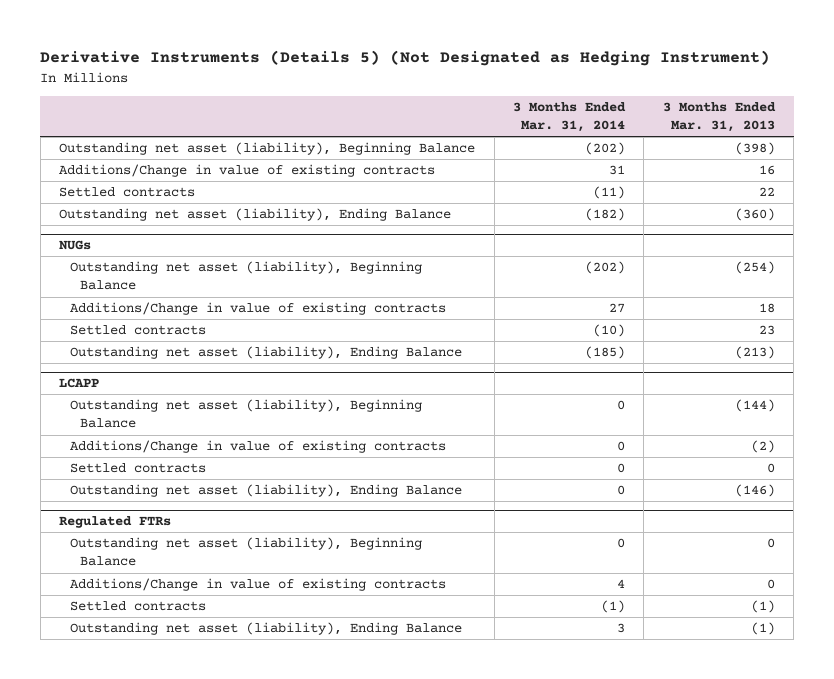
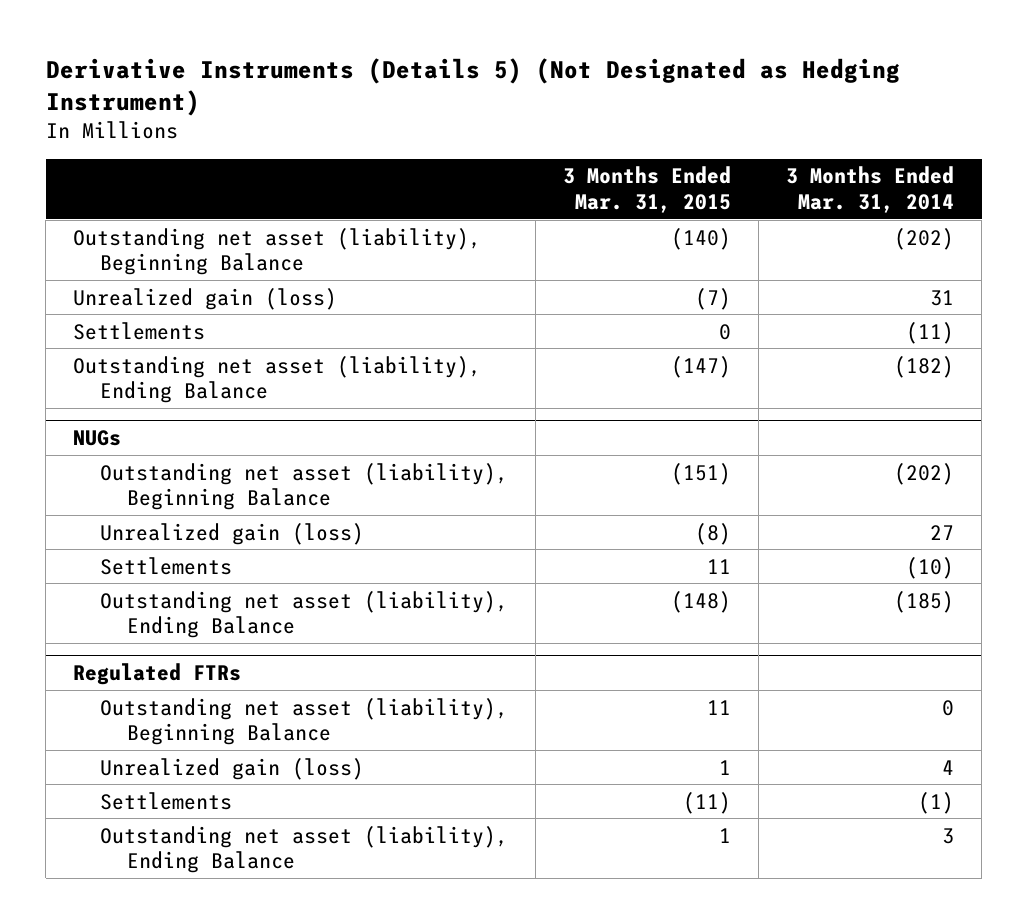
[662,102,776,133] 3 Months Ended Mar. 31, 2013 -> none
none -> [563,166,732,213] 3 Months Ended Mar. 31, 2015
[59,164,436,178] Additions/Change in value of existing contracts -> none
none -> [73,287,338,310] Unrealized gain (loss)
[59,187,196,198] Settled contracts -> [73,321,206,340] Settlements
[69,302,446,316] Additions/Change in value of existing contracts -> none
none -> [99,522,364,545] Unrealized gain (loss)
[69,325,206,336] Settled contracts -> [99,556,232,575] Settlements
[59,378,100,389] LCAPP -> none
[69,399,422,429] Outstanding net asset (liability), Beginning Balance -> none
[69,440,446,454] Additions/Change in value of existing contracts -> none
[69,463,206,474] Settled contracts -> none
[69,484,462,498] Outstanding net asset (liability), Ending Balance -> none
[69,578,446,592] Additions/Change in value of existing contracts -> none
none -> [99,757,364,780] Unrealized gain (loss)
[69,601,206,612] Settled contracts -> [99,791,232,810] Settlements

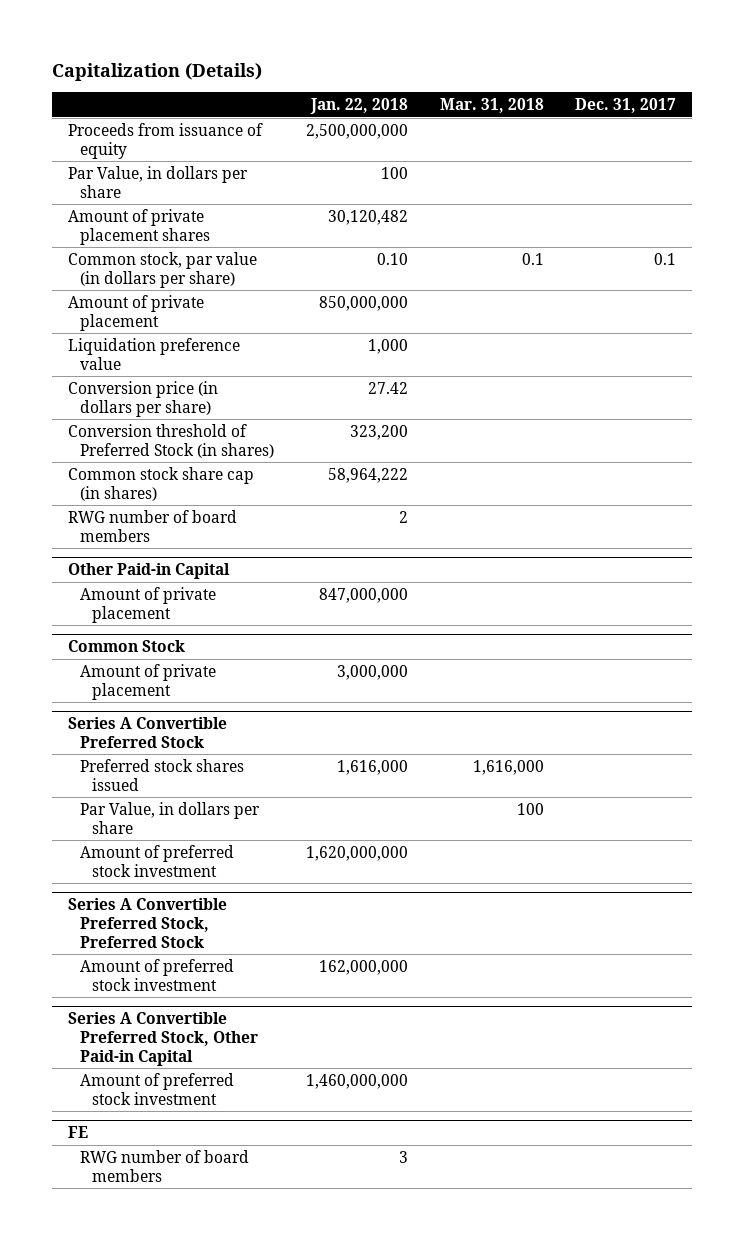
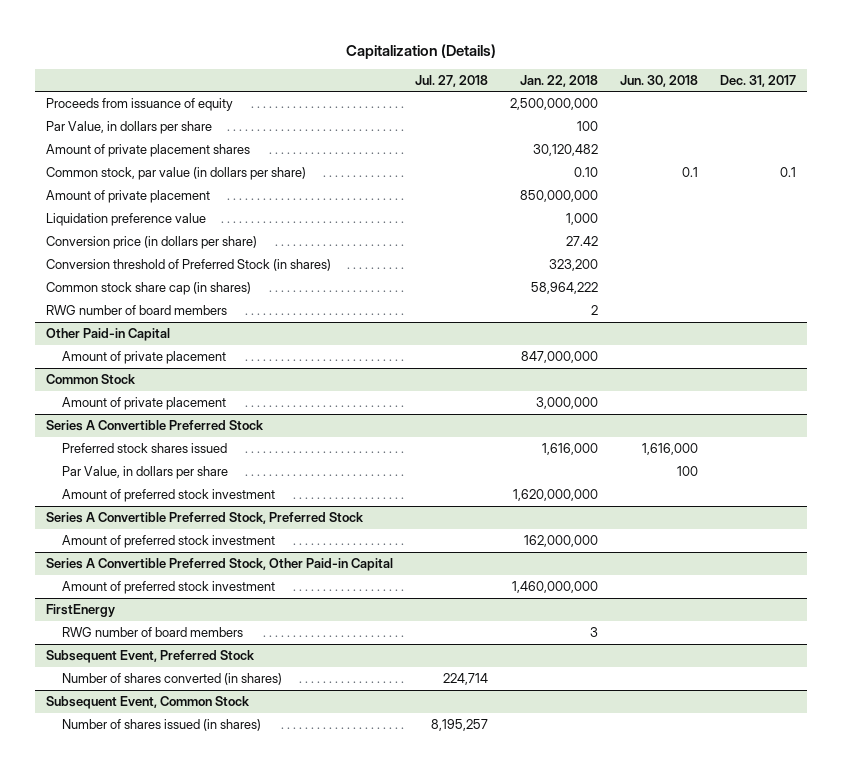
[439,98,544,114] Mar. 31, 2018 -> none
none -> [415,74,489,87] Jul. 27, 2018
none -> [620,74,699,87] Jun. 30, 2018
[68,1126,89,1139] FE -> [46,604,116,618] FirstEnergy
none -> [46,650,256,664] Subsequent Event, Preferred Stock
none -> [62,673,283,686] Number of shares converted (in shares)
none -> [46,696,251,710] Subsequent Event, Common Stock
none -> [62,719,262,732] Number of shares issued (in shares)

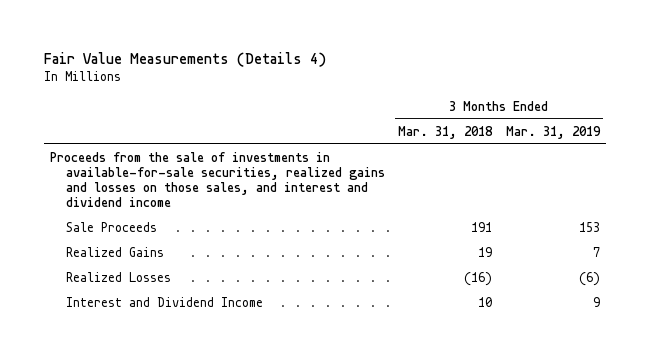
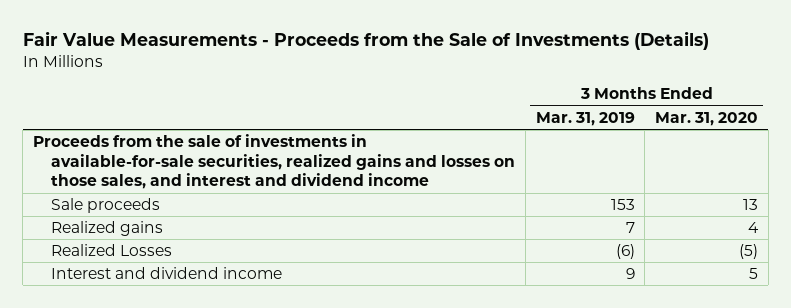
[43,51,326,67] Fair Value Measurements (Details 4) -> [22,31,709,51] Fair Value Measurements - Proceeds from the Sale of Investments (Details)
[398,125,494,139] Mar. 31, 2018 -> none
none -> [655,111,759,126] Mar. 31, 2020
[66,221,158,232] Sale Proceeds -> [50,198,160,214] Sale proceeds
[66,246,165,257] Realized Gains -> [50,221,163,237] Realized gains
[66,296,264,307] Interest and Dividend Income -> [50,267,282,280] Interest and dividend income

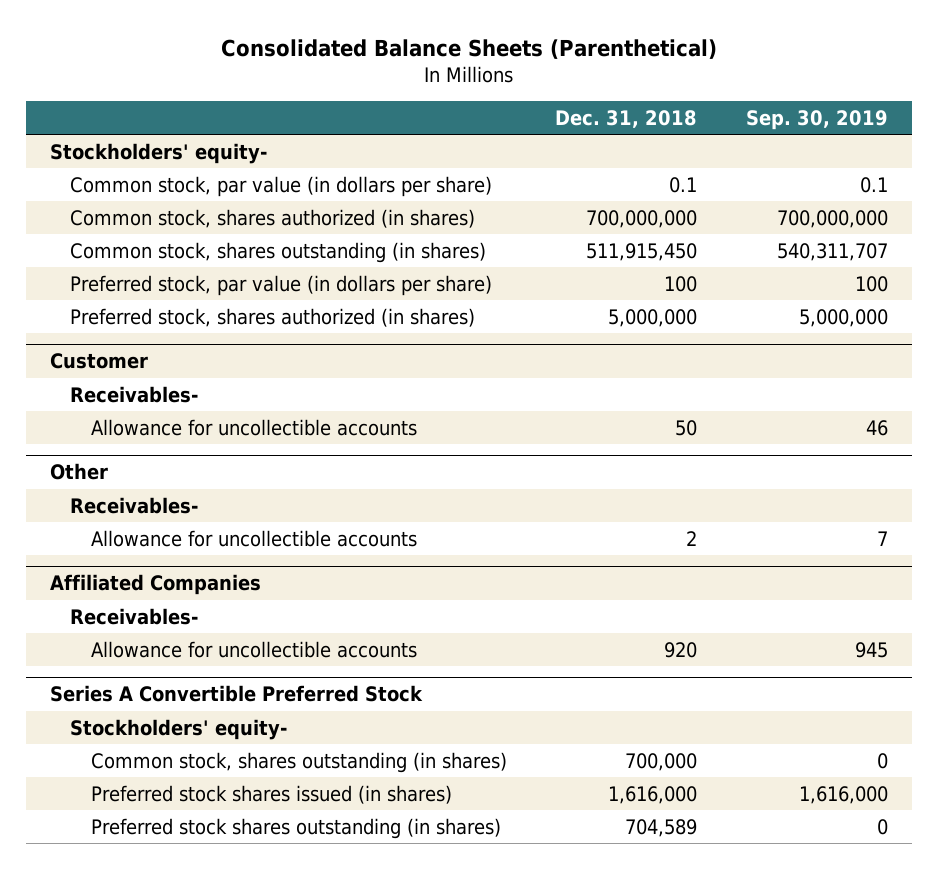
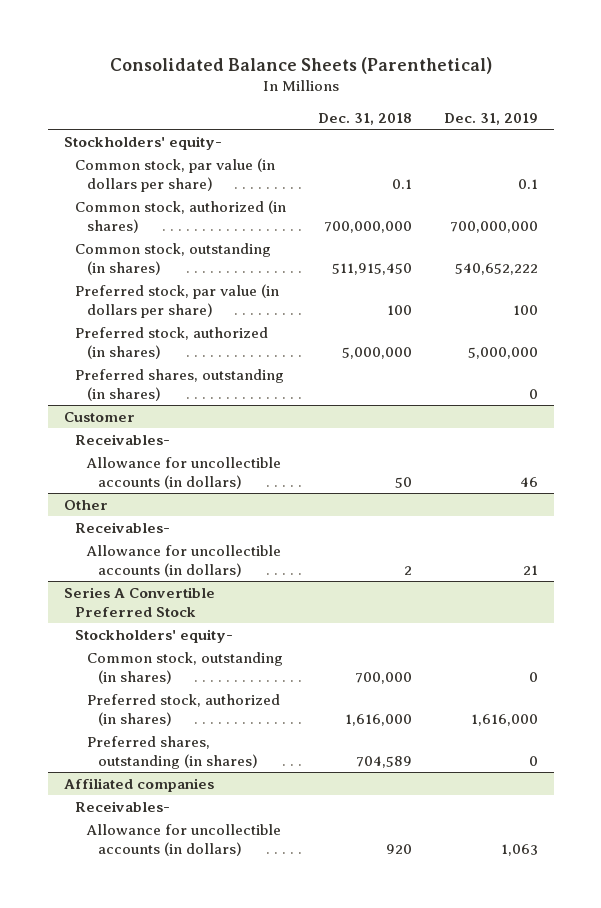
[745,109,888,130] Sep. 30, 2019 -> none
none -> [443,113,538,126] Dec. 31, 2019
[70,208,476,228] Common stock, shares authorized (in shares) -> [75,199,287,233] Common stock, authorized (in shares)
[70,241,487,263] Common stock, shares outstanding (in shares) -> [75,242,272,275] Common stock, outstanding (in shares)
[70,307,476,327] Preferred stock, shares authorized (in shares) -> [75,326,269,359] Preferred stock, authorized (in shares)
none -> [75,368,285,401] Preferred shares, outstanding (in shares)
[91,418,418,436] Allowance for uncollectible accounts -> [85,456,281,489] Allowance for uncollectible accounts (in dollars)
[49,574,261,596] Affiliated Companies -> none
[70,607,199,625] Receivables- -> none
[91,640,418,658] Allowance for uncollectible accounts -> none
[91,529,418,547] Allowance for uncollectible accounts -> [85,544,281,577] Allowance for uncollectible accounts (in dollars)
[91,751,508,773] Common stock, shares outstanding (in shares) -> [86,651,283,684] Common stock, outstanding (in shares)
[91,784,453,804] Preferred stock shares issued (in shares) -> [86,693,280,726] Preferred stock, authorized (in shares)
[91,817,502,839] Preferred stock shares outstanding (in shares) -> [86,735,259,769] Preferred shares, outstanding (in shares)
none -> [63,777,214,792] Affiliated companies
none -> [75,800,171,812] Receivables-
none -> [85,823,281,856] Allowance for uncollectible accounts (in dollars)

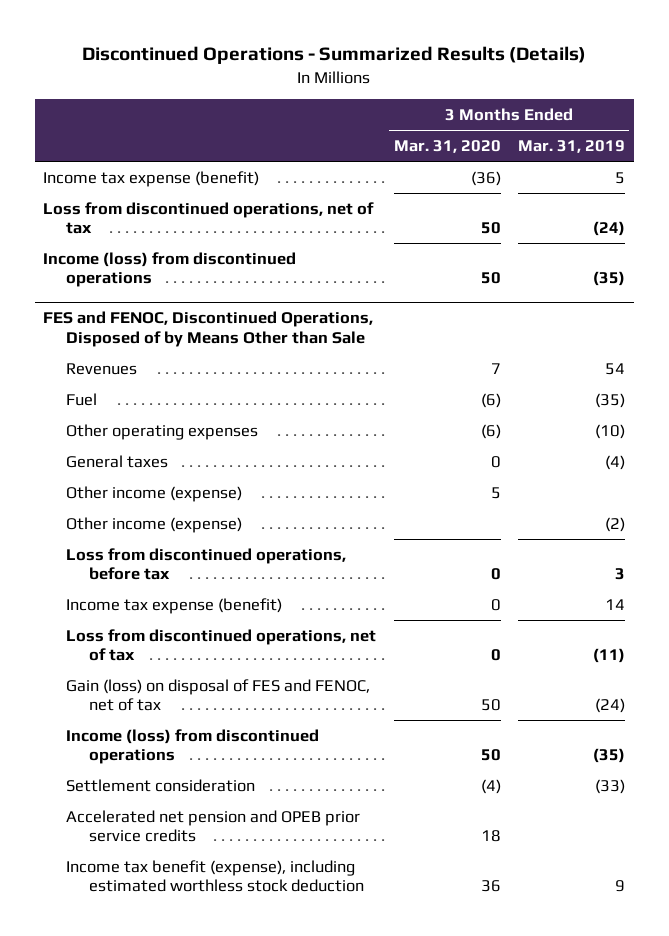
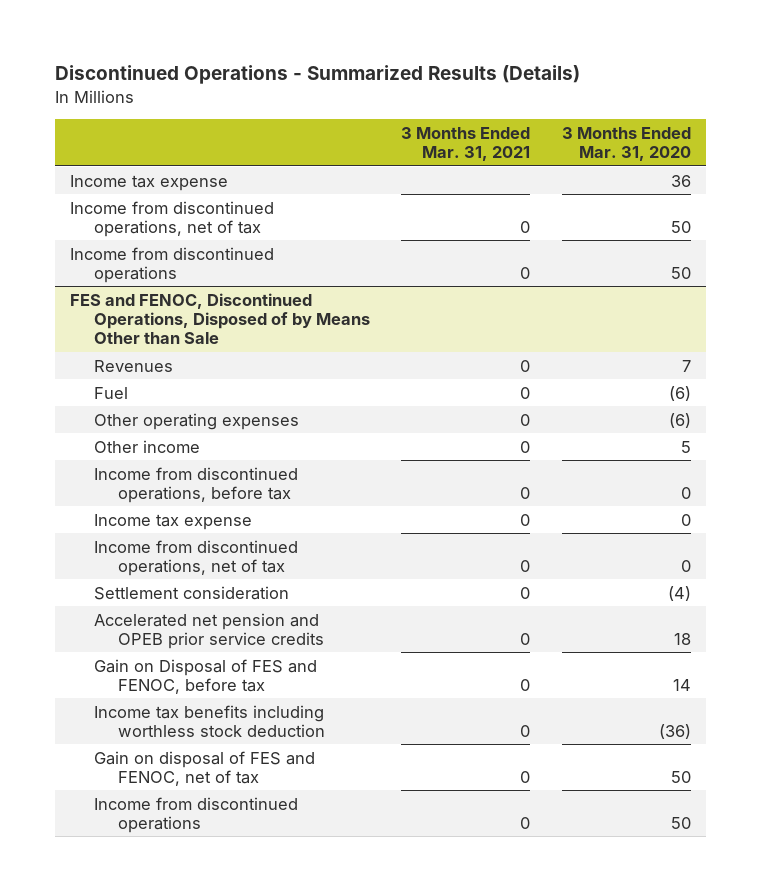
[518,140,626,154] Mar. 31, 2019 -> none
none -> [401,126,531,162] 3 Months Ended Mar. 31, 2021
[43,170,260,187] Income tax expense (benefit) -> [70,174,229,191] Income tax expense
[470,170,501,186] (36) -> [670,174,691,187] 36
[43,201,375,235] Loss from discontinued operations, net of tax -> [70,200,275,237] Income from discontinued operations, net of tax
[43,251,297,288] Income (loss) from discontinued operations -> [70,246,275,283] Income from discontinued operations
[66,454,169,468] General taxes -> none
[66,516,243,533] Other income (expense) -> none
[66,678,371,712] Gain (loss) on disposal of FES and FENOC, net of tax -> none
[66,728,320,765] Income (loss) from discontinued operations -> none
[66,485,243,502] Other income (expense) -> [94,439,201,453] Other income
[66,547,347,581] Loss from discontinued operations, before tax -> [94,466,299,503] Income from discontinued operations, before tax
[66,597,283,614] Income tax expense (benefit) -> [94,513,253,530] Income tax expense
[66,628,377,662] Loss from discontinued operations, net of tax -> [94,539,299,576] Income from discontinued operations, net of tax
none -> [94,658,318,694] Gain on Disposal of FES and FENOC, before tax
[66,859,365,893] Income tax benefit (expense), including estimated worthless stock deduction -> [94,704,325,737] Income tax benefits including worthless stock deduction
[480,880,501,893] 36 -> [658,723,691,739] (36)
none -> [94,750,316,786] Gain on disposal of FES and FENOC, net of tax
none -> [94,796,299,833] Income from discontinued operations

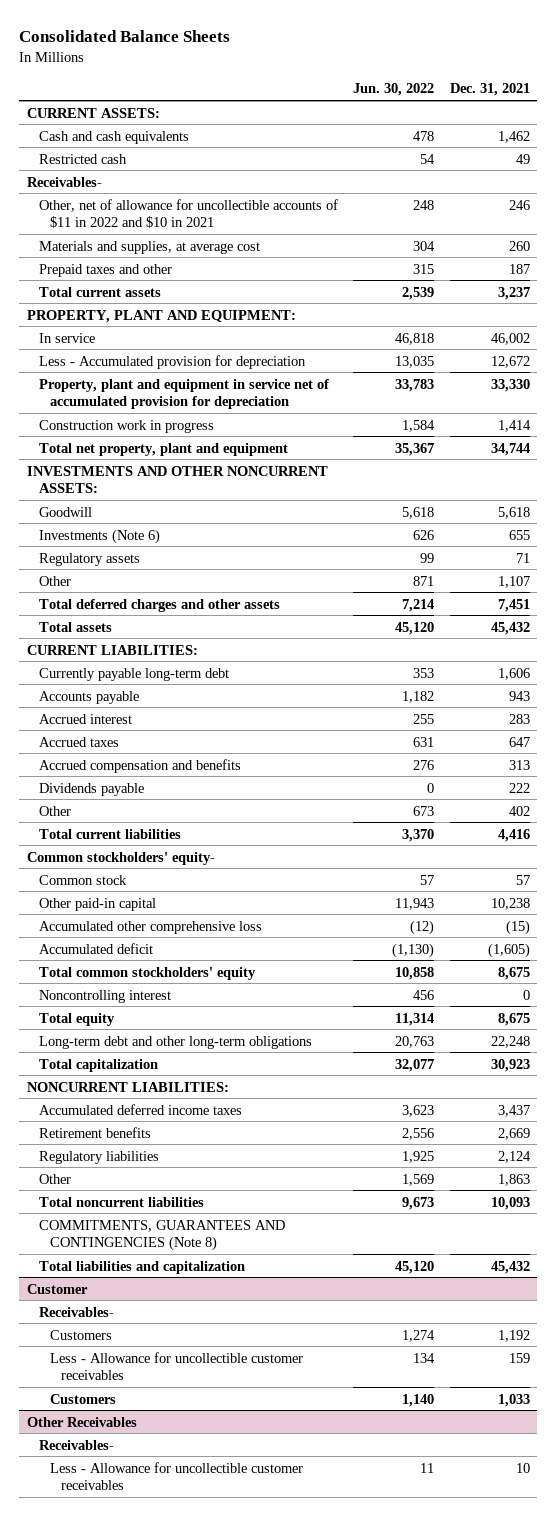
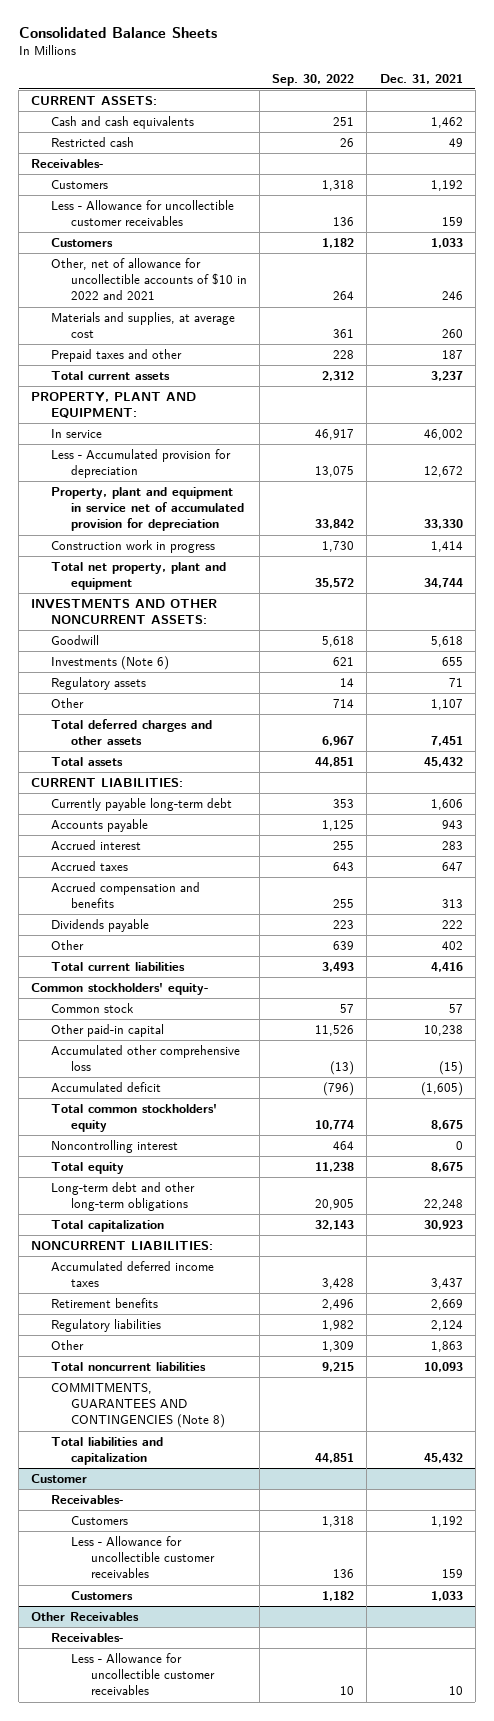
[353,83,435,97] Jun. 30, 2022 -> none
none -> [272,73,355,86] Sep. 30, 2022
none -> [51,179,109,189] Customers
none -> [51,199,235,227] Less - Allowance for uncollectible customer receivables
none -> [51,237,114,247] Customers
[38,198,338,229] Other, net of allowance for uncollectible accounts of $11 in 2022 and $10 in 2021 -> [51,257,247,301] Other, net of allowance for uncollectible accounts of $10 in 2022 and 2021

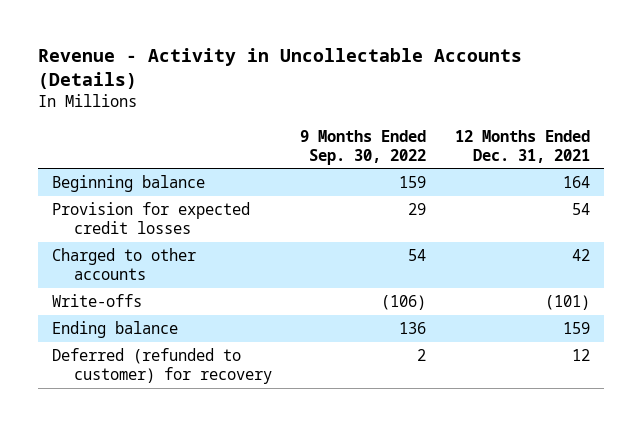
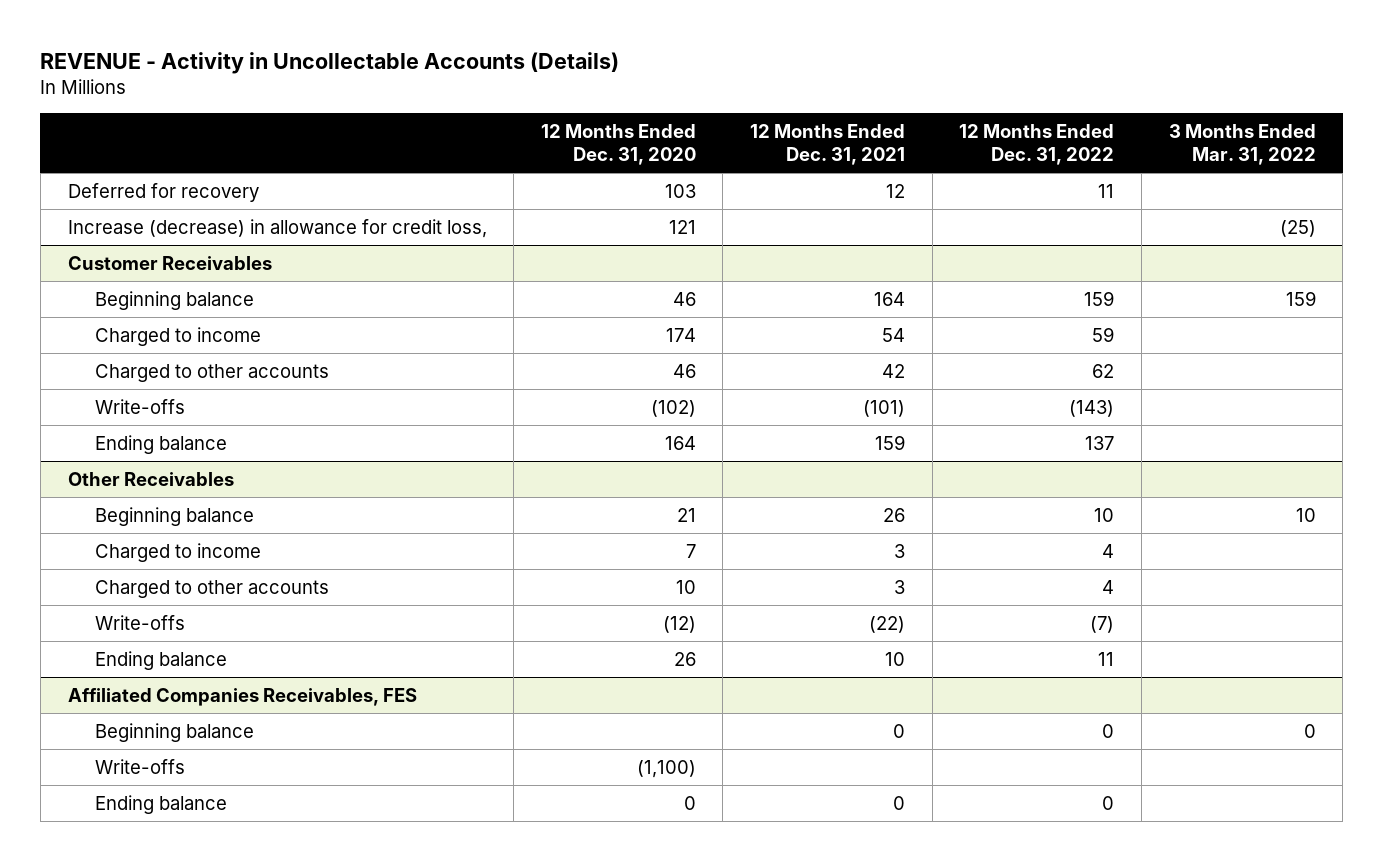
[38,48,523,90] Revenue - Activity in Uncollectable Accounts (Details) -> [40,52,620,75] REVENUE - Activity in Uncollectable Accounts (Details)
[300,129,427,165] 9 Months Ended Sep. 30, 2022 -> none
none -> [540,124,696,165] 12 Months Ended Dec. 31, 2020
none -> [959,124,1115,165] 12 Months Ended Dec. 31, 2022
none -> [1168,124,1316,165] 3 Months Ended Mar. 31, 2022
none -> [67,183,259,203] Deferred for recovery
none -> [67,219,487,239] Increase (decrease) in allowance for credit loss,
none -> [67,256,272,271] Customer Receivables
[52,201,251,234] Provision for expected credit losses -> [94,327,261,347] Charged to income
[52,347,272,384] Deferred (refunded to customer) for recovery -> none
none -> [67,472,234,487] Other Receivables
none -> [94,507,254,527] Beginning balance
none -> [94,543,261,563] Charged to income
none -> [94,580,329,599] Charged to other accounts
none -> [94,615,185,631] Write-offs
none -> [94,651,227,671] Ending balance
none -> [67,688,417,707] Affiliated Companies Receivables, FES
none -> [94,723,254,743] Beginning balance
none -> [94,759,185,775] Write-offs
none -> [94,795,227,815] Ending balance

